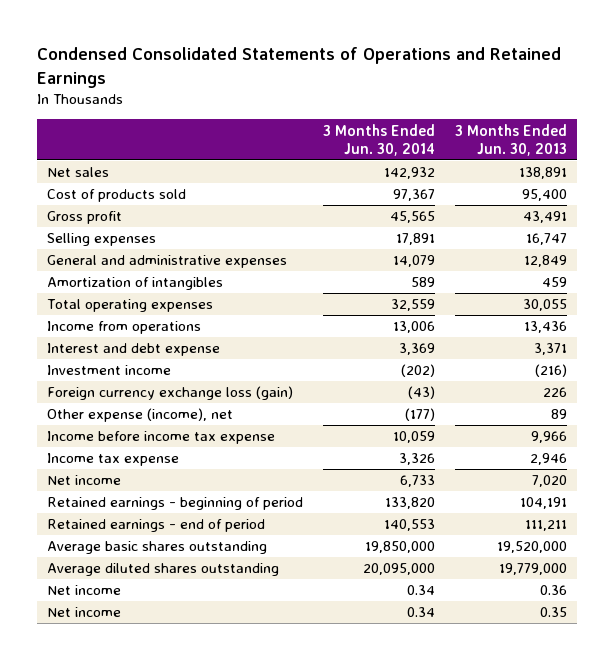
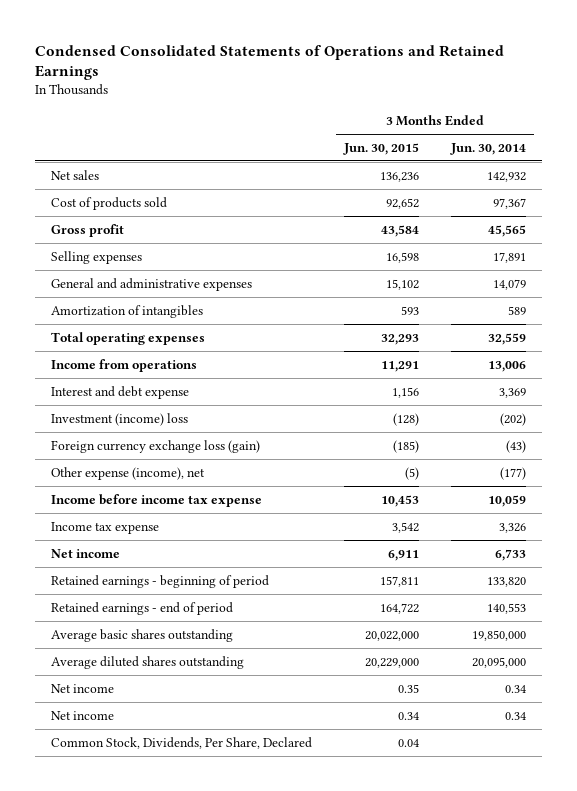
[455,123,568,156] 3 Months Ended Jun. 30, 2013 -> none
none -> [342,142,419,155] Jun. 30, 2015
[46,365,171,376] Investment income -> [50,412,188,426] Investment (income) loss
none -> [50,736,312,749] Common Stock, Dividends, Per Share, Declared

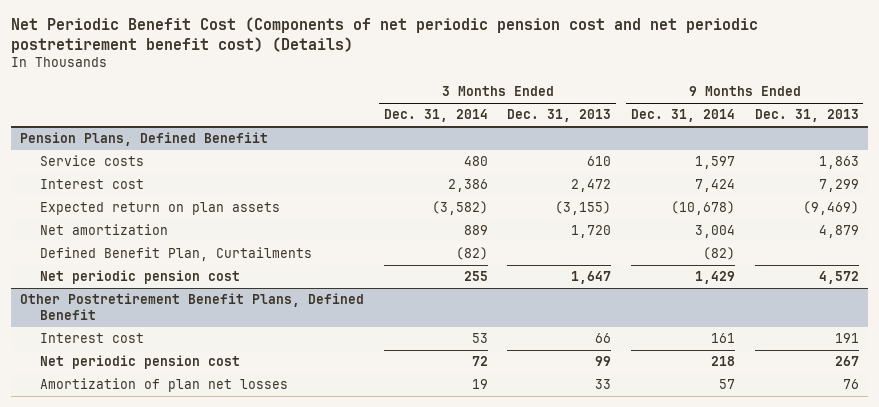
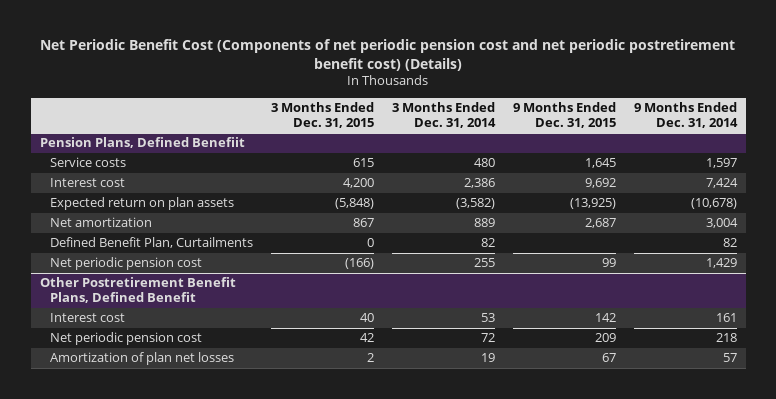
[507,109,612,123] Dec. 31, 2013 -> none
[754,109,859,123] Dec. 31, 2013 -> none
none -> [271,101,375,128] 3 Months Ended Dec. 31, 2015
none -> [512,101,616,128] 9 Months Ended Dec. 31, 2015
[455,247,488,261] (82) -> [480,238,495,248] 82
[703,247,736,261] (82) -> [722,238,737,248] 82

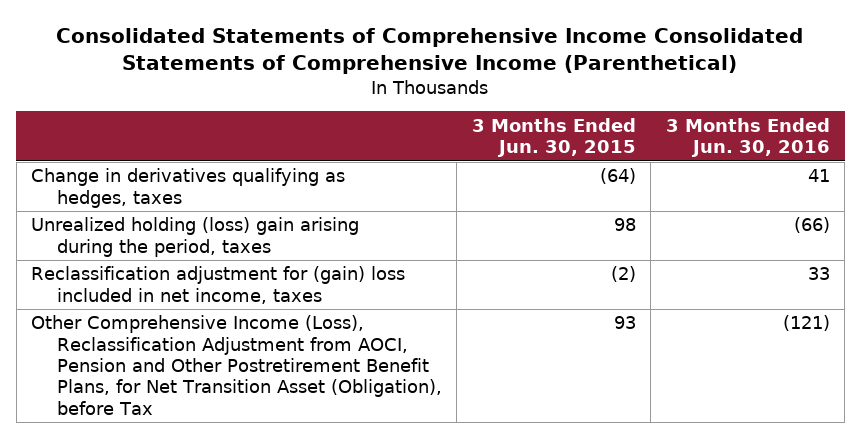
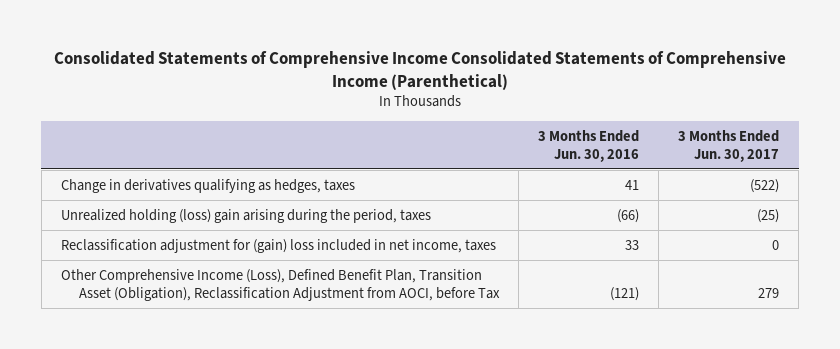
[471,117,636,157] 3 Months Ended Jun. 30, 2015 -> none
none -> [678,129,780,162] 3 Months Ended Jun. 30, 2017
[31,315,442,415] Other Comprehensive Income (Loss), Reclassification Adjustment from AOCI, Pension and Other Postretirement Benefit Plans, for Net Transition Asset (Obligation), before Tax -> [60,268,501,301] Other Comprehensive Income (Loss), Defined Benefit Plan, Transition Asset (Obligation), Reclassification Adjustment from AOCI, before Tax

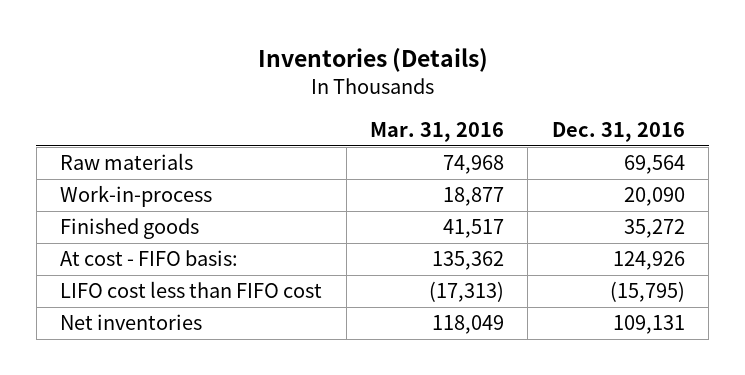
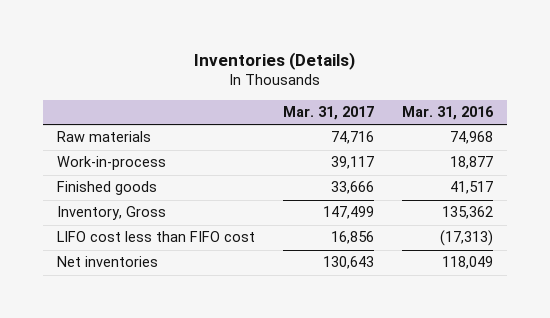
[551,121,685,142] Dec. 31, 2016 -> none
none -> [283,106,375,121] Mar. 31, 2017
[60,250,239,267] At cost - FIFO basis: -> [57,206,167,221] Inventory, Gross

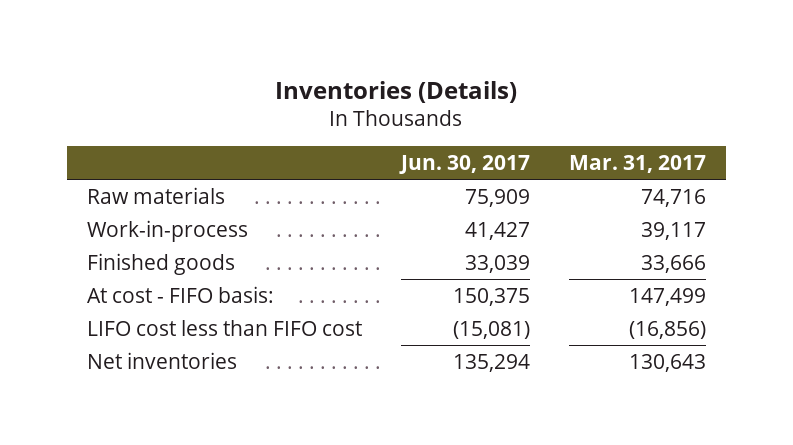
[402,106,495,121] Mar. 31, 2016 -> none
none -> [398,154,530,174] Jun. 30, 2017
[57,206,167,221] Inventory, Gross -> [86,285,274,303] At cost - FIFO basis:
[331,231,375,245] 16,856 -> [628,320,706,339] (16,856)

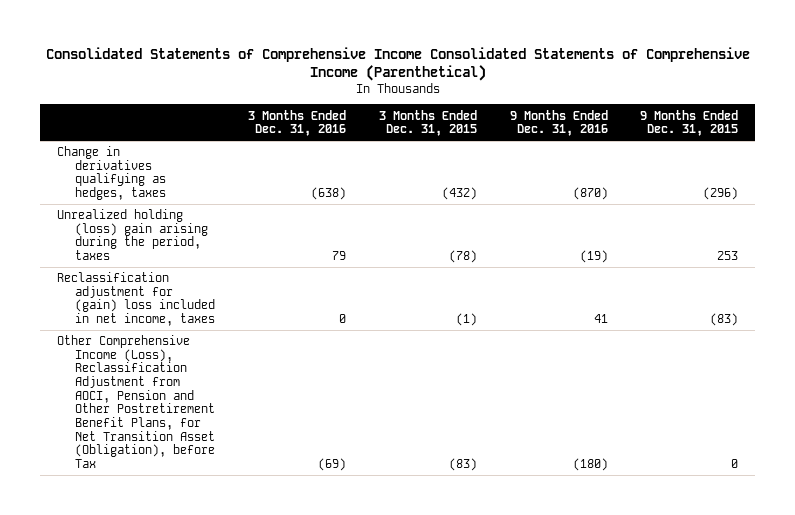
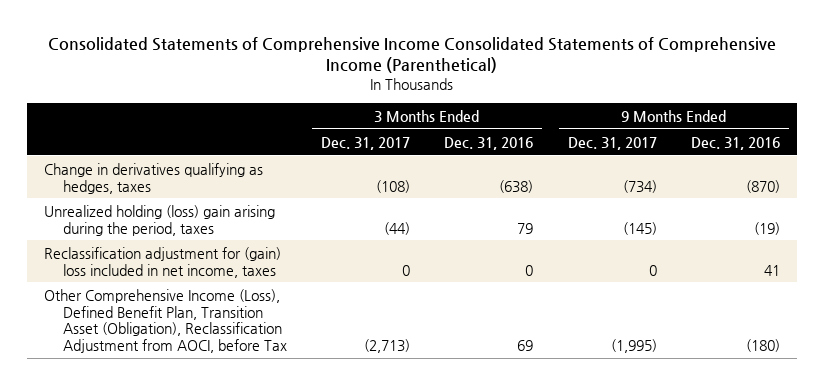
[378,109,477,137] 3 Months Ended Dec. 31, 2015 -> none
[640,109,739,137] 9 Months Ended Dec. 31, 2015 -> none
none -> [321,136,411,150] Dec. 31, 2017
none -> [567,136,657,150] Dec. 31, 2017
[56,335,216,469] Other Comprehensive Income (Loss), Reclassification Adjustment from AOCI, Pension and Other Postretirement Benefit Plans, for Net Transition Asset (Obligation), before Tax -> [43,288,287,354] Other Comprehensive Income (Loss), Defined Benefit Plan, Transition Asset (Obligation), Reclassification Adjustment from AOCI, before Tax
[317,458,346,472] (69) -> [517,340,534,352] 69

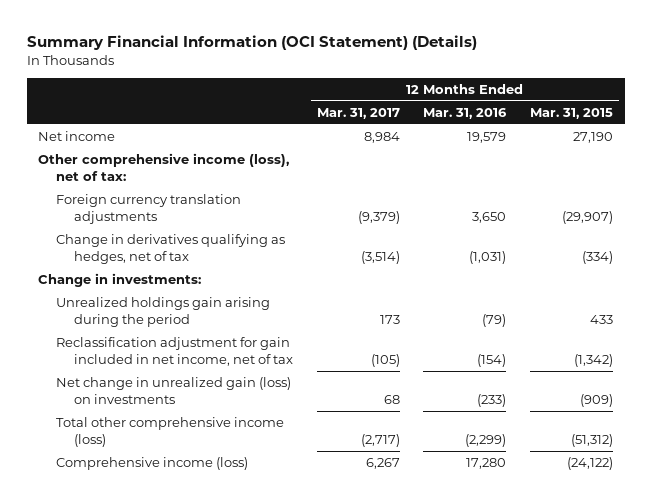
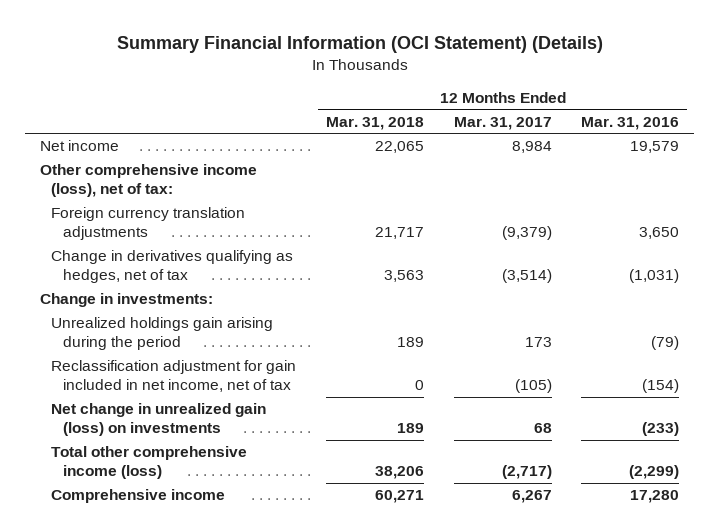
[529,107,613,119] Mar. 31, 2015 -> none
none -> [325,116,424,130] Mar. 31, 2018
[56,457,249,471] Comprehensive income (loss) -> [51,489,226,504] Comprehensive income

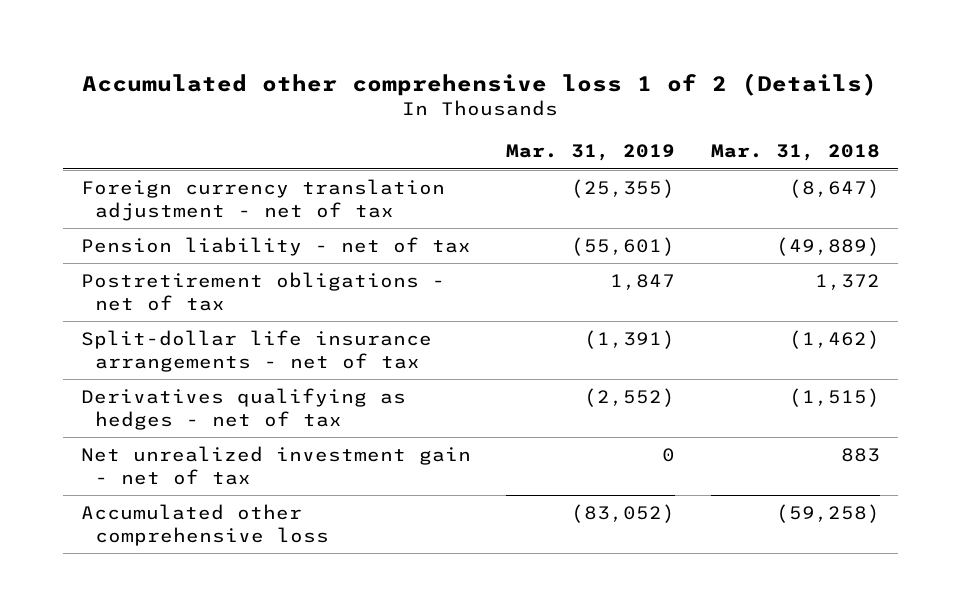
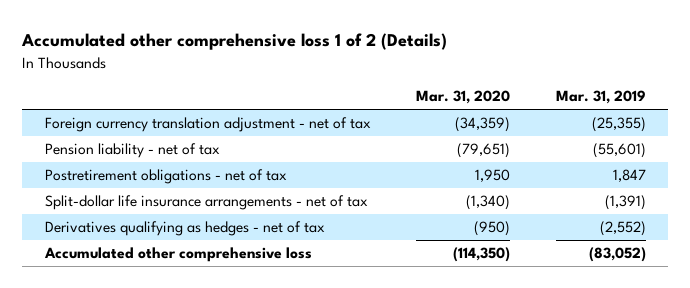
[710,144,880,162] Mar. 31, 2018 -> none
none -> [416,90,511,105] Mar. 31, 2020
[80,445,471,485] Net unrealized investment gain - net of tax -> none

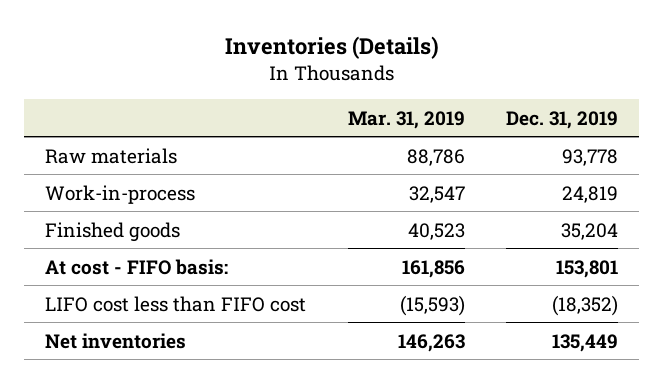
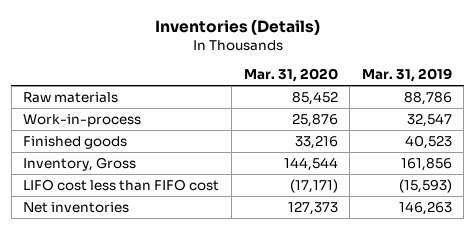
[506,110,619,129] Dec. 31, 2019 -> none
none -> [243,68,338,83] Mar. 31, 2020
[45,258,229,275] At cost - FIFO basis: -> [23,156,137,171] Inventory, Gross

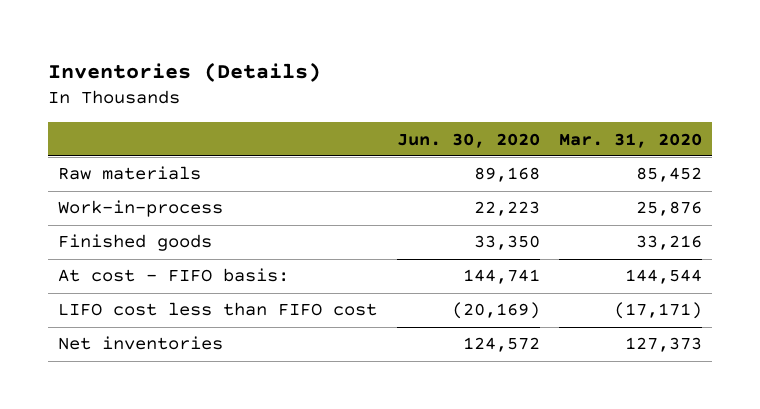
[361,68,452,83] Mar. 31, 2019 -> none
none -> [396,132,540,148] Jun. 30, 2020
[23,156,137,171] Inventory, Gross -> [57,268,289,283] At cost - FIFO basis:

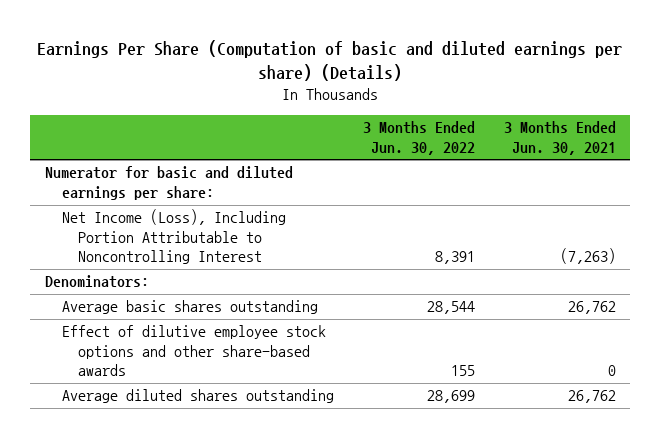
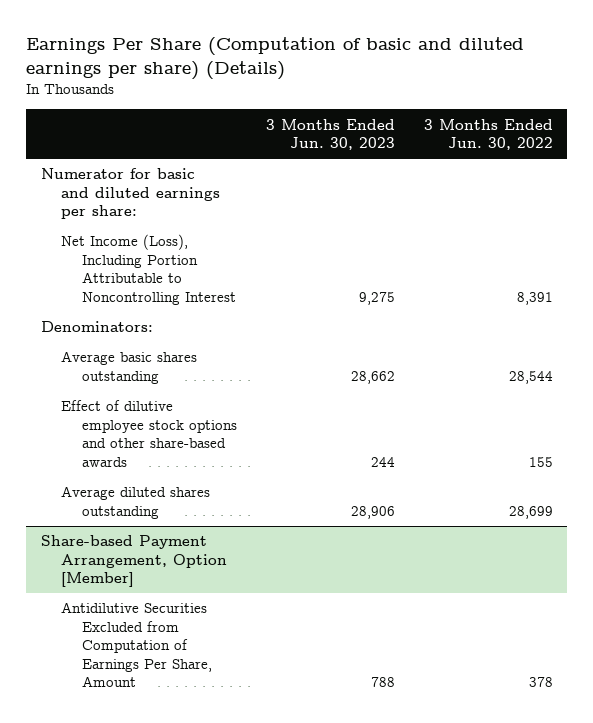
[503,121,616,155] 3 Months Ended Jun. 30, 2021 -> none
none -> [265,118,395,151] 3 Months Ended Jun. 30, 2023
none -> [40,535,228,588] Share-based Payment Arrangement, Option [Member]
none -> [61,602,213,688] Antidilutive Securities Excluded from Computation of Earnings Per Share, Amount

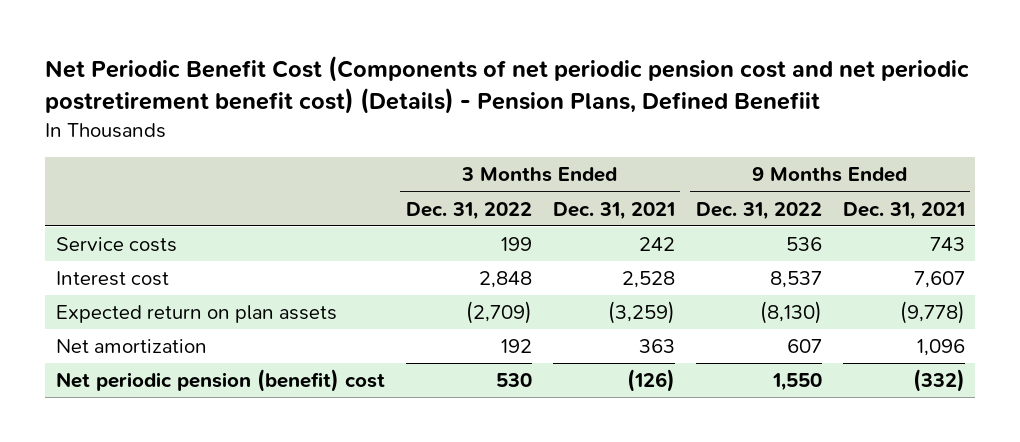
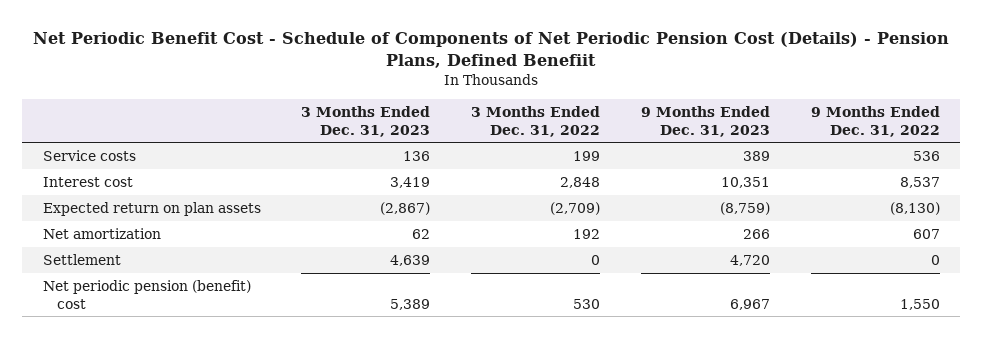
[45,56,970,114] Net Periodic Benefit Cost (Components of net periodic pension cost and net periodic postretirement benefit cost) (Details) - Pension Plans, Defined Benefiit -> [33,32,950,68] Net Periodic Benefit Cost - Schedule of Components of Net Periodic Pension Cost (Details) - Pension Plans, Defined Benefiit
[552,201,675,220] Dec. 31, 2021 -> none
[842,201,965,220] Dec. 31, 2021 -> none
none -> [301,105,431,137] 3 Months Ended Dec. 31, 2023
none -> [641,105,771,137] 9 Months Ended Dec. 31, 2023
none -> [42,253,121,265] Settlement

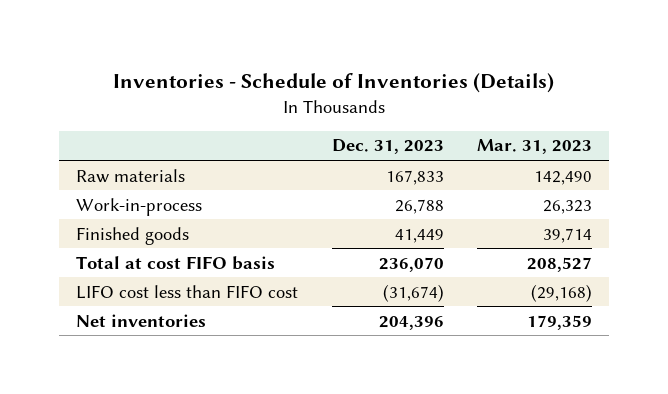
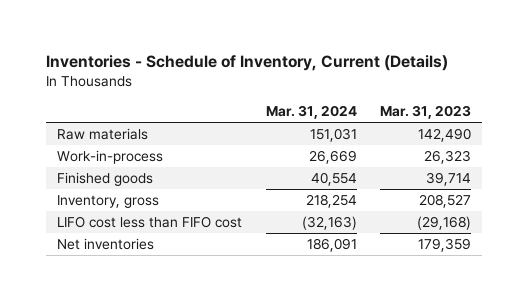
[113,72,555,93] Inventories - Schedule of Inventories (Details) -> [45,55,448,72] Inventories - Schedule of Inventory, Current (Details)
[331,139,444,155] Dec. 31, 2023 -> none
none -> [265,105,357,120] Mar. 31, 2024
[76,255,276,270] Total at cost FIFO basis -> [57,195,160,209] Inventory, gross

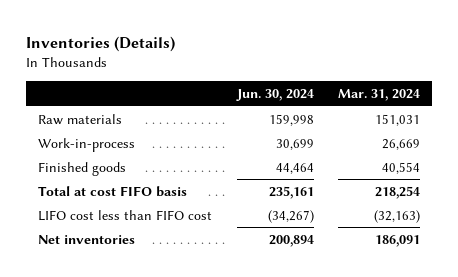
[45,55,448,72] Inventories - Schedule of Inventory, Current (Details) -> [26,36,176,53] Inventories (Details)
[379,105,471,120] Mar. 31, 2023 -> none
none -> [235,89,314,102] Jun. 30, 2024
[57,195,160,209] Inventory, gross -> [38,185,188,197] Total at cost FIFO basis

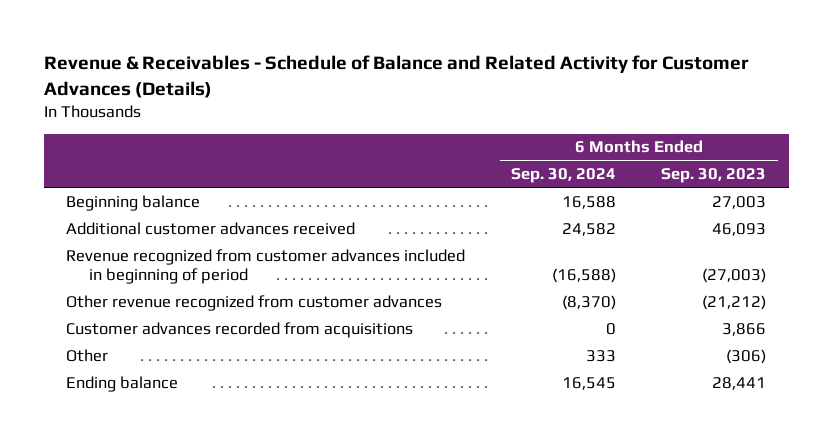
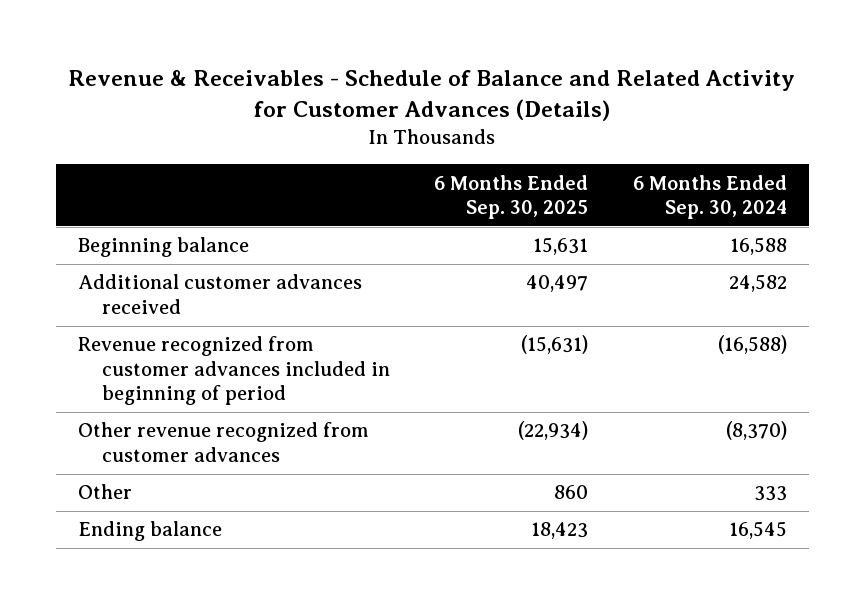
[661,168,767,184] Sep. 30, 2023 -> none
none -> [434,174,589,219] 6 Months Ended Sep. 30, 2025
[66,321,414,338] Customer advances recorded from acquisitions -> none

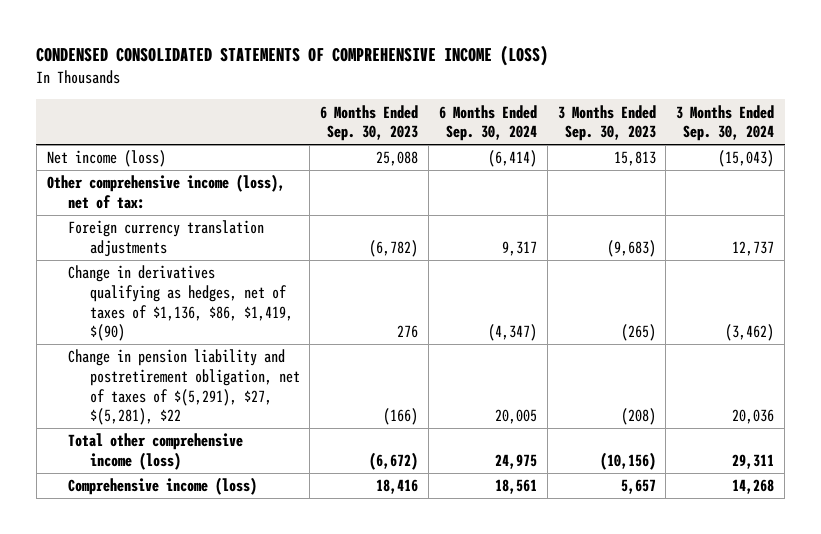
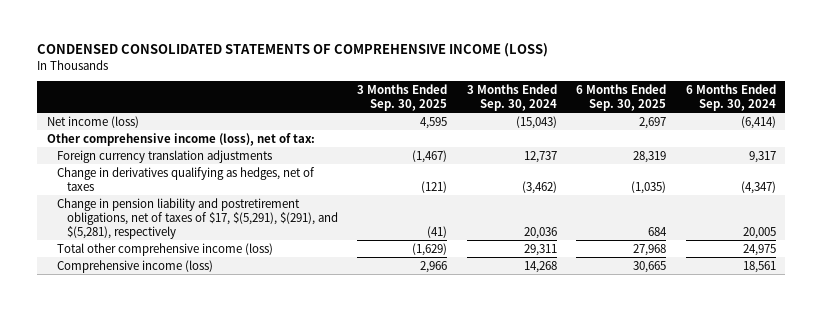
[320,104,419,142] 6 Months Ended Sep. 30, 2023 -> none
[557,104,656,142] 3 Months Ended Sep. 30, 2023 -> none
none -> [357,83,448,111] 3 Months Ended Sep. 30, 2025
none -> [576,83,667,111] 6 Months Ended Sep. 30, 2025
[68,265,293,342] Change in derivatives qualifying as hedges, net of taxes of $1,136, $86, $1,419, $(90) -> [56,166,315,191] Change in derivatives qualifying as hedges, net of taxes
[68,349,300,426] Change in pension liability and postretirement obligation, net of taxes of $(5,291), $27, $(5,281), $22 -> [56,197,338,239] Change in pension liability and postretirement obligations, net of taxes of $17, $(5,291), $(291), and $(5,281), respectively

